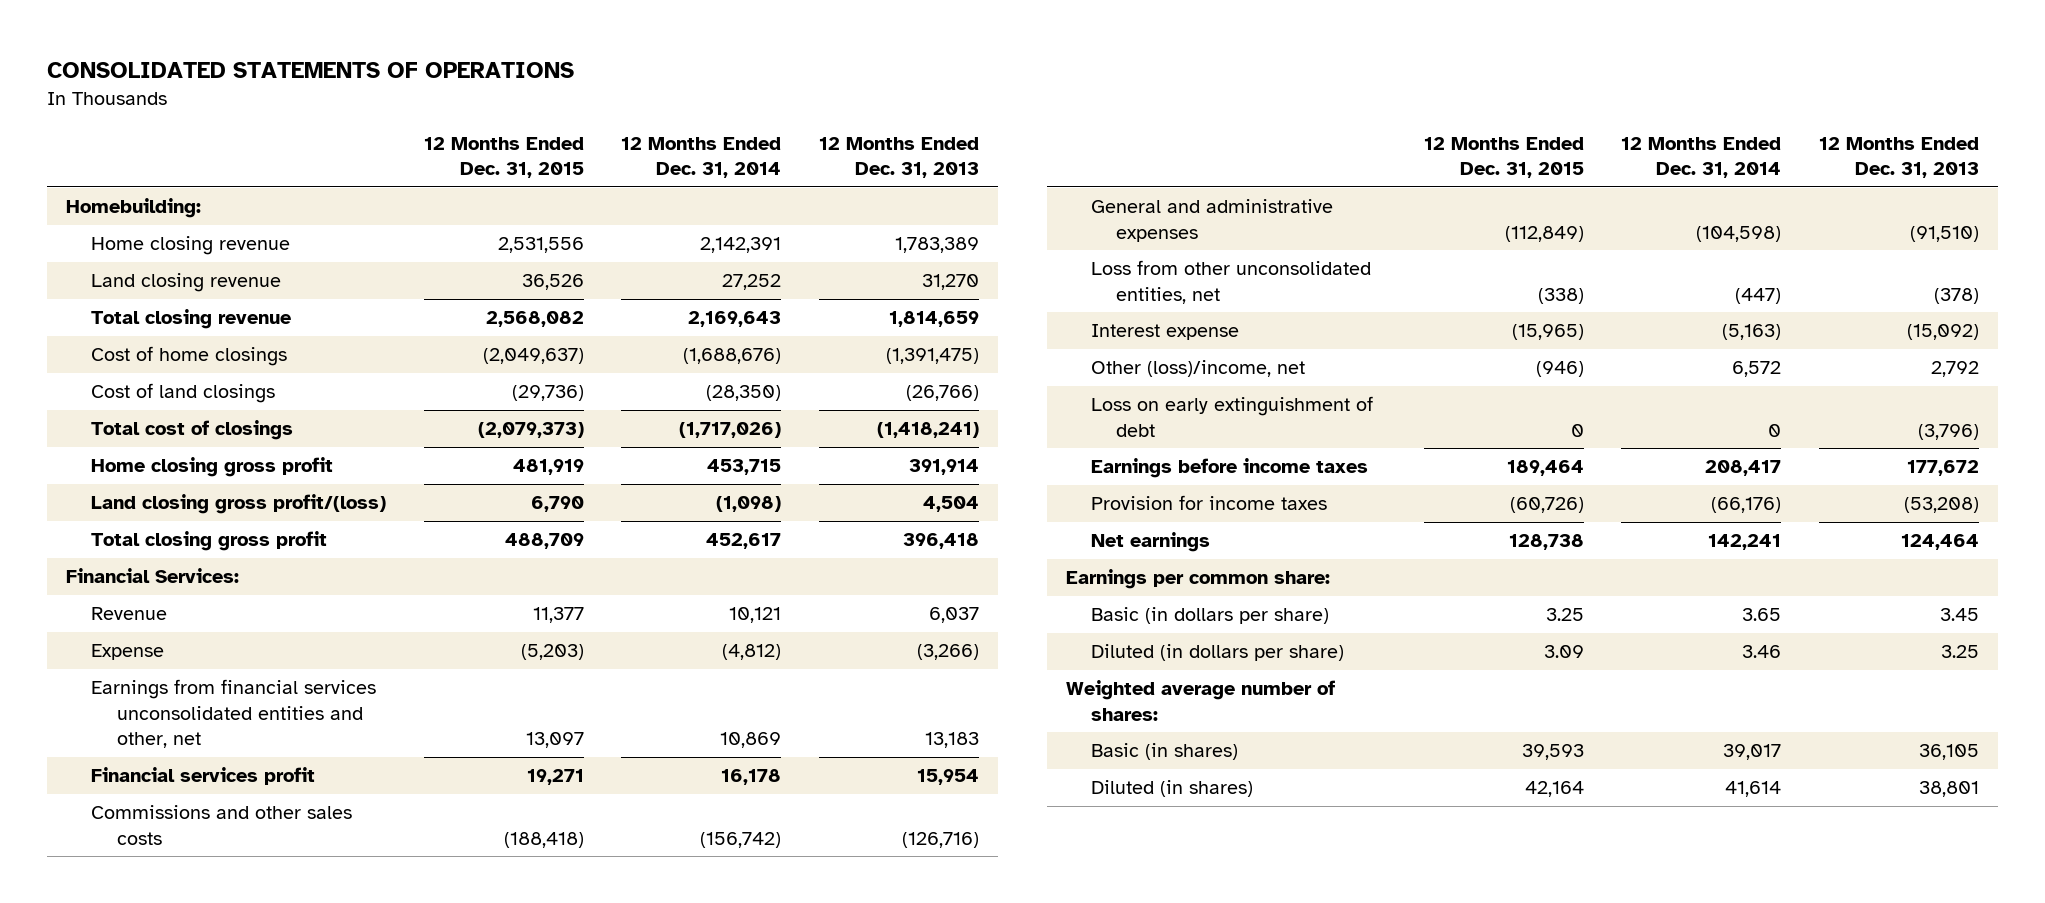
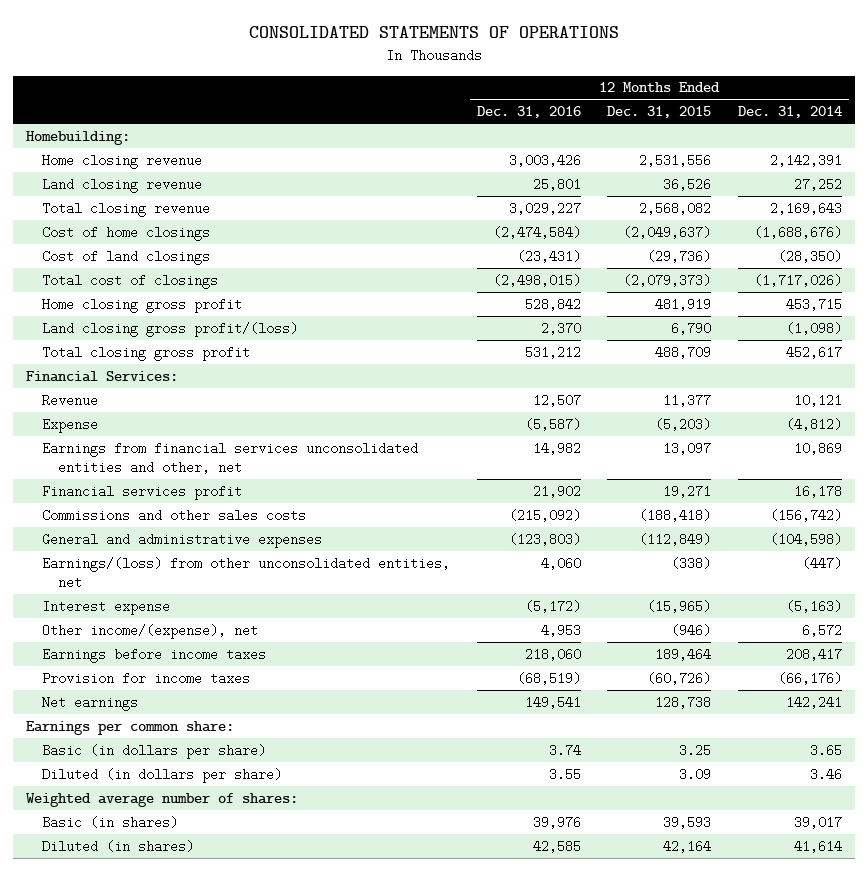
[818,136,979,179] 12 Months Ended Dec. 31, 2013 -> none
none -> [476,106,581,119] Dec. 31, 2016
[1091,260,1372,304] Loss from other unconsolidated entities, net -> [41,556,450,590] Earnings/(loss) from other unconsolidated entities, net
[1091,396,1374,437] Loss on early extinguishment of debt -> none
[1091,360,1306,378] Other (loss)/income, net -> [41,623,258,639] Other income/(expense), net

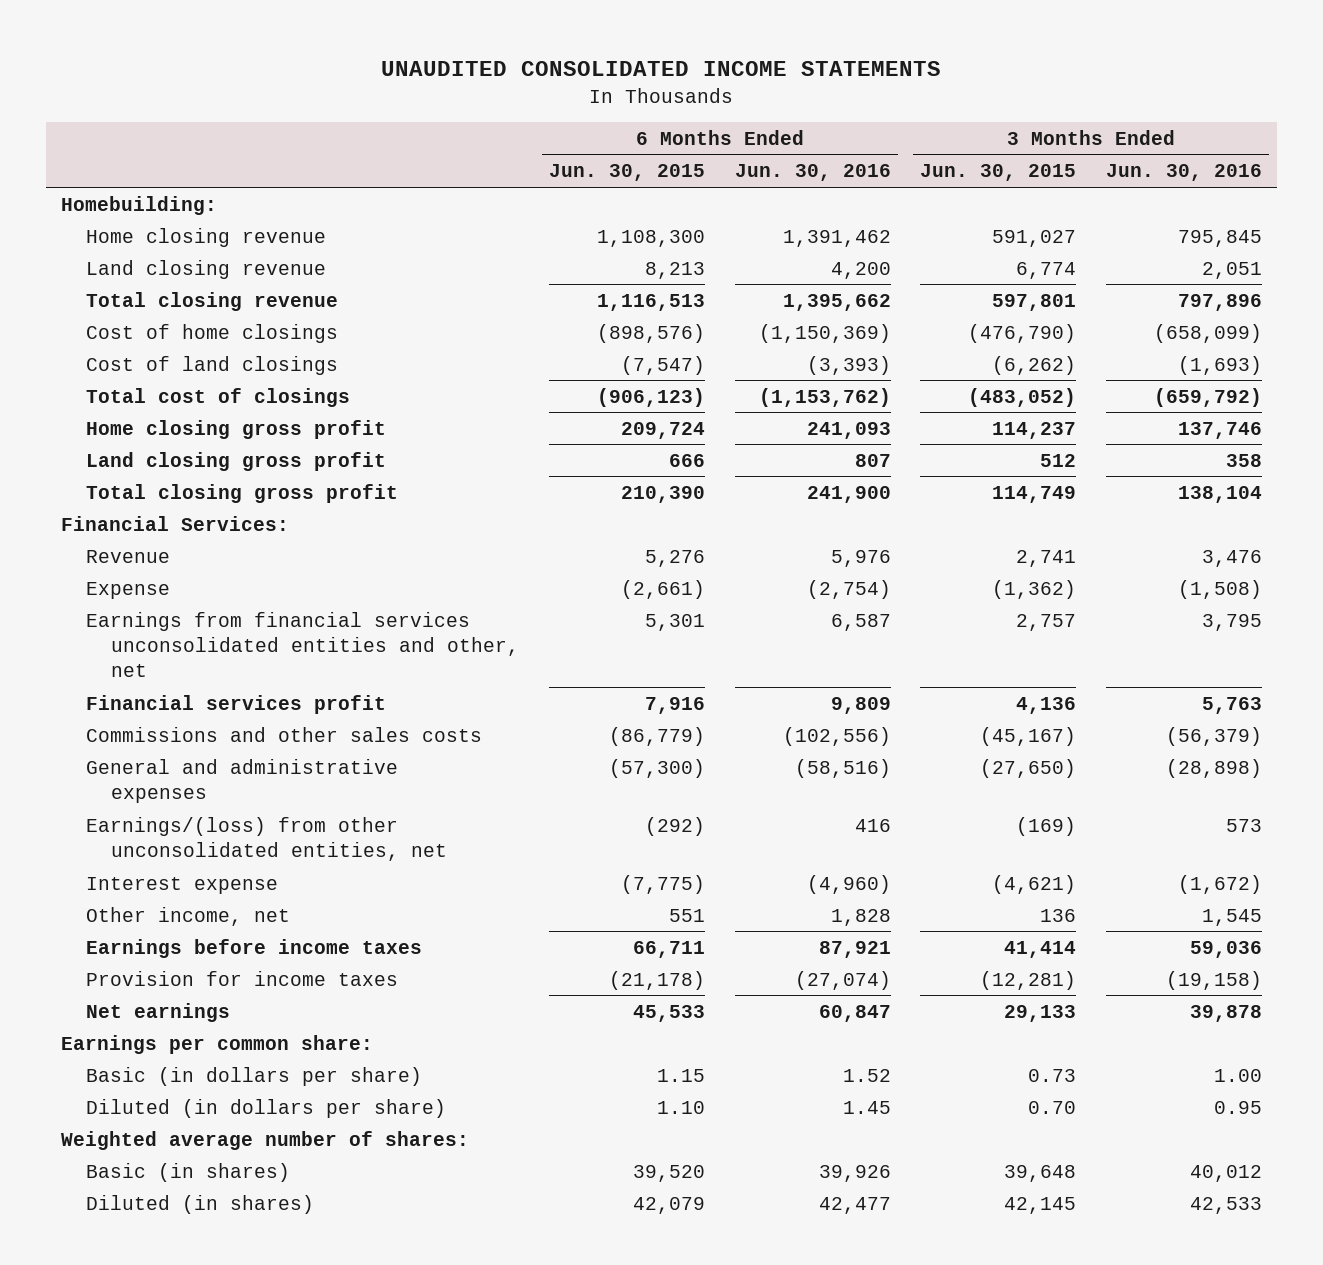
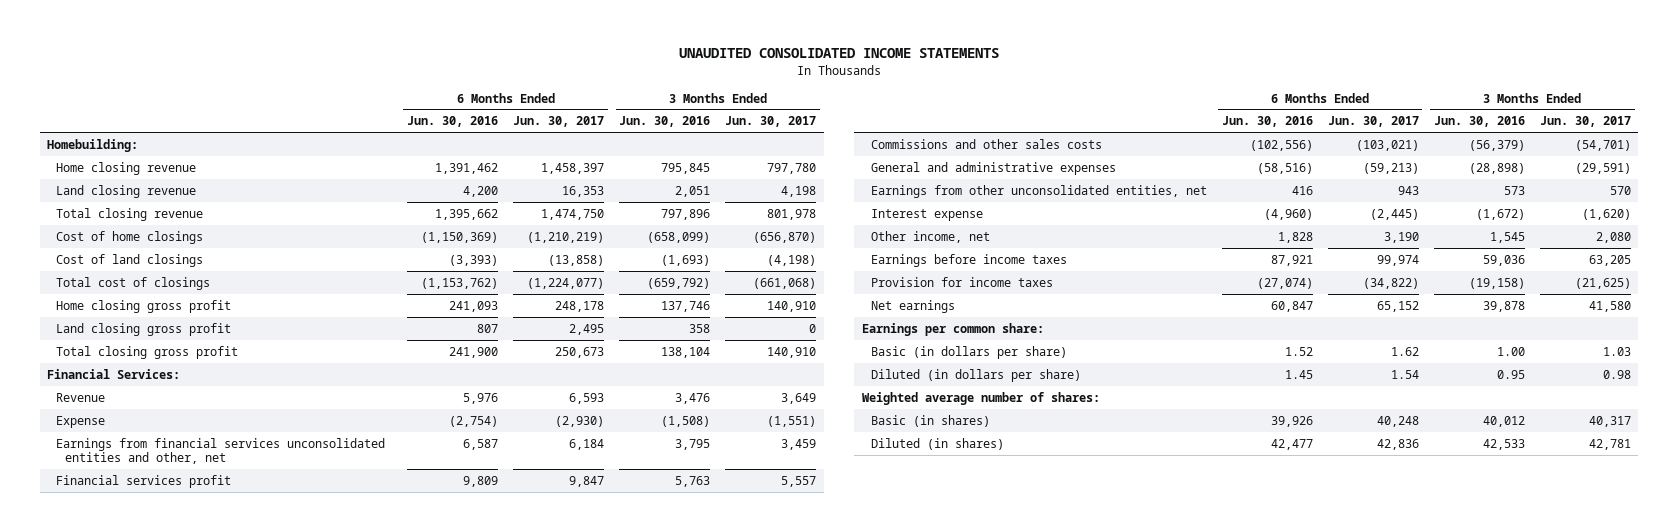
[548,164,705,182] Jun. 30, 2015 -> none
[920,164,1077,182] Jun. 30, 2015 -> none
none -> [513,116,605,128] Jun. 30, 2017
none -> [725,116,817,128] Jun. 30, 2017
[86,816,448,861] Earnings/(loss) from other unconsolidated entities, net -> [870,184,1207,198] Earnings from other unconsolidated entities, net

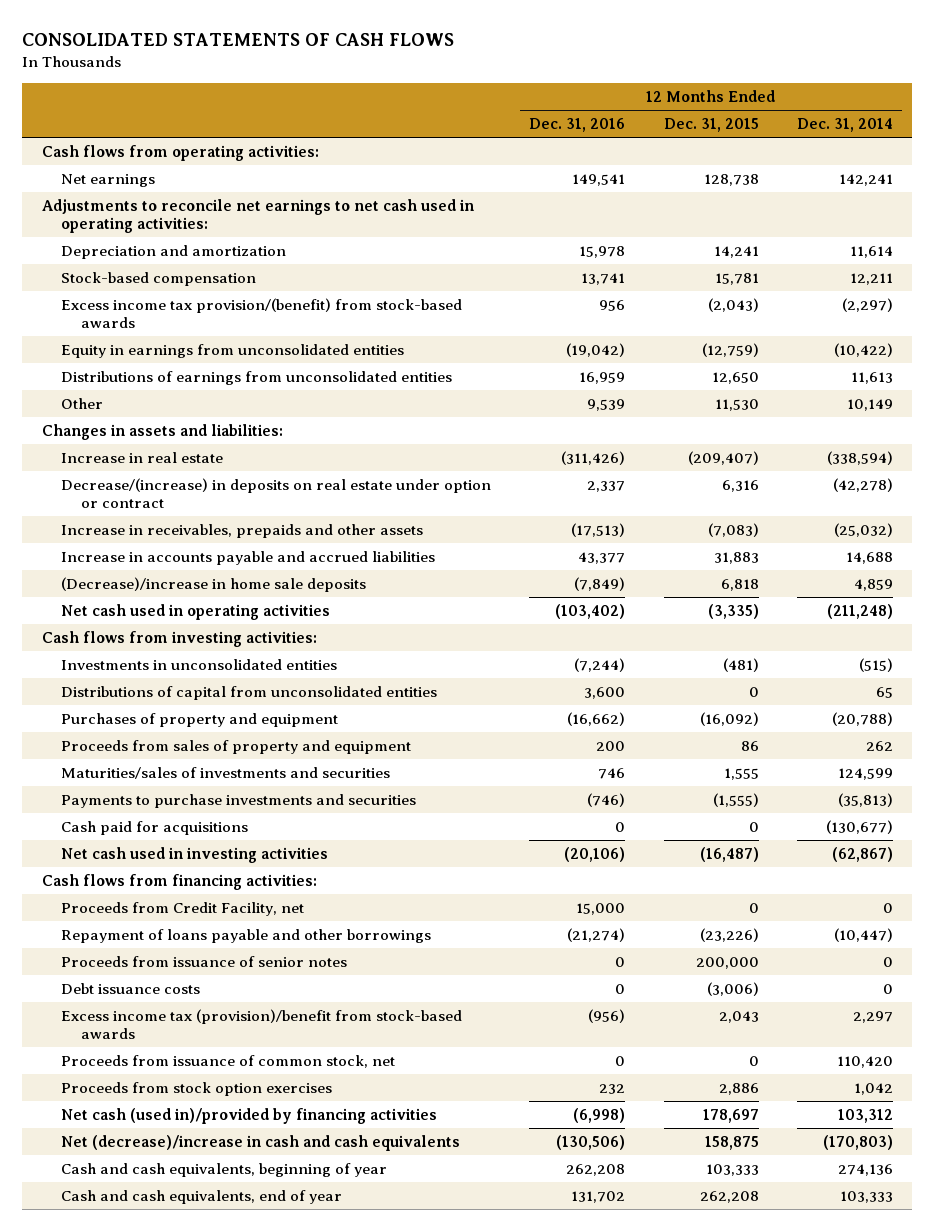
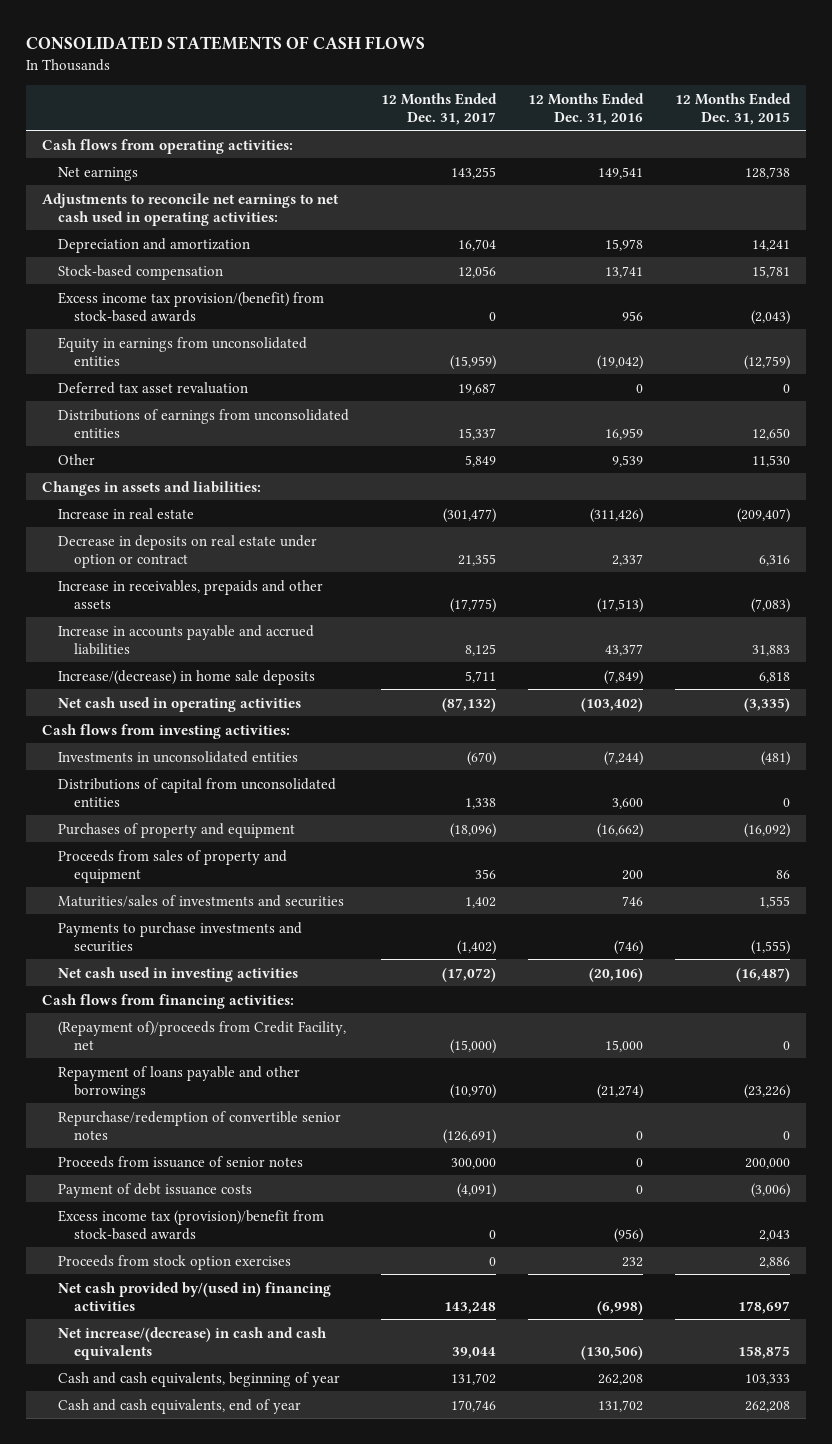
[796,118,893,133] Dec. 31, 2014 -> none
none -> [381,92,498,125] 12 Months Ended Dec. 31, 2017
none -> [57,381,248,394] Deferred tax asset revaluation
[61,477,492,509] Decrease/(increase) in deposits on real estate under option or contract -> [57,534,317,568] Decrease in deposits on real estate under option or contract
[61,576,367,592] (Decrease)/increase in home sale deposits -> [57,669,315,685] Increase/(decrease) in home sale deposits
[61,820,249,835] Cash paid for acquisitions -> none
[61,901,305,916] Proceeds from Credit Facility, net -> [57,1020,346,1050] (Repayment of)/proceeds from Credit Facility, net
none -> [57,1110,341,1140] Repurchase/redemption of convertible senior notes
[61,982,201,994] Debt issuance costs -> [57,1182,252,1198] Payment of debt issuance costs
[61,1054,396,1068] Proceeds from issuance of common stock, net -> none
[61,1107,438,1124] Net cash (used in)/provided by financing activities -> [57,1281,331,1311] Net cash provided by/(used in) financing activities
[61,1134,461,1151] Net (decrease)/increase in cash and cash equivalents -> [57,1326,327,1360] Net increase/(decrease) in cash and cash equivalents

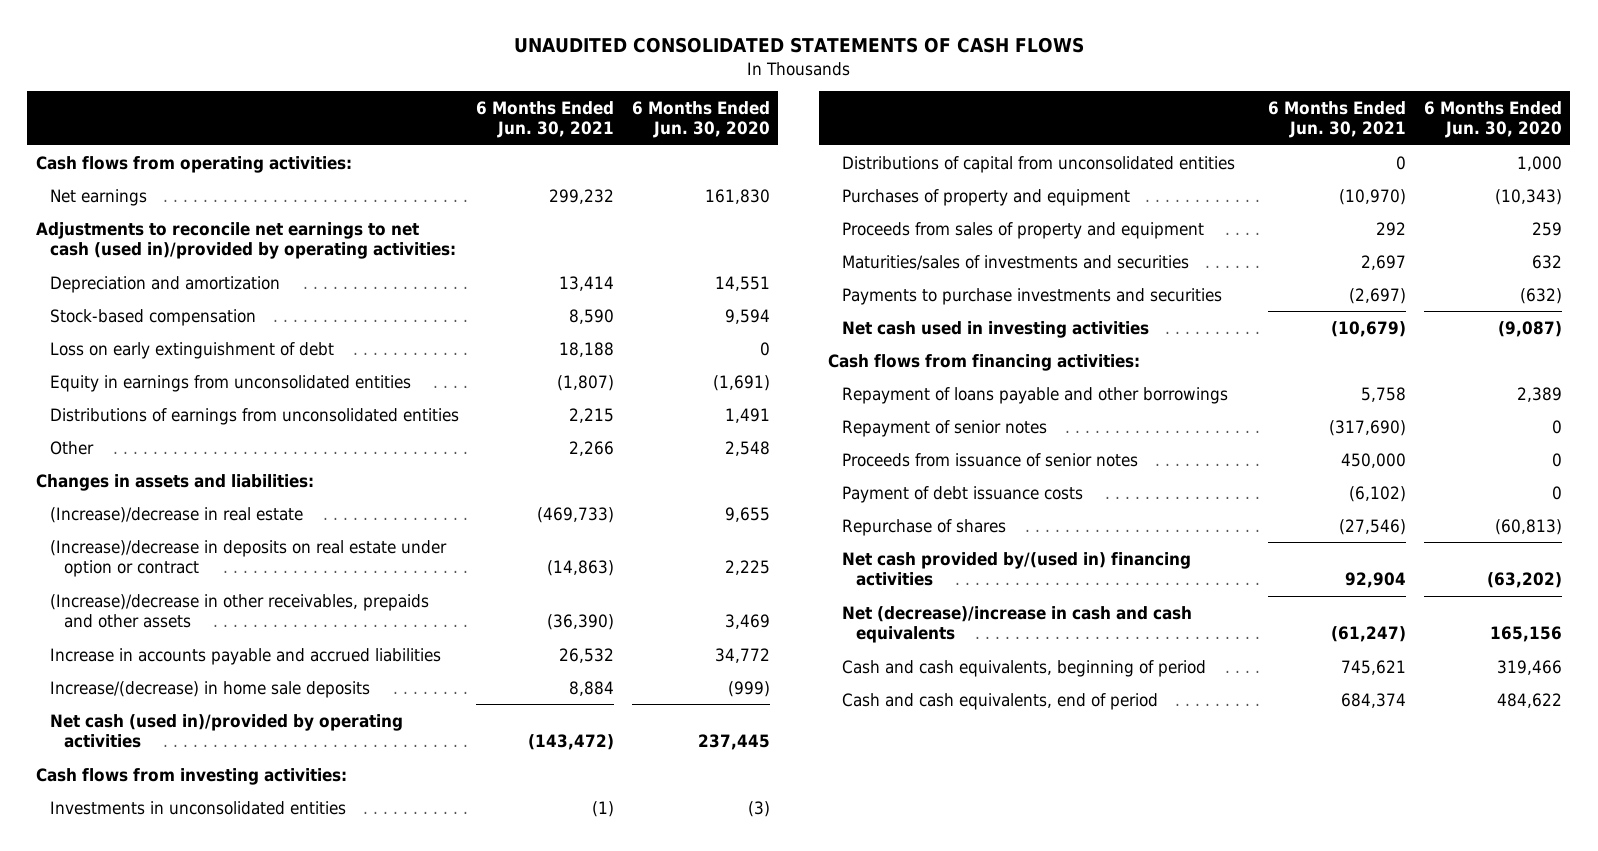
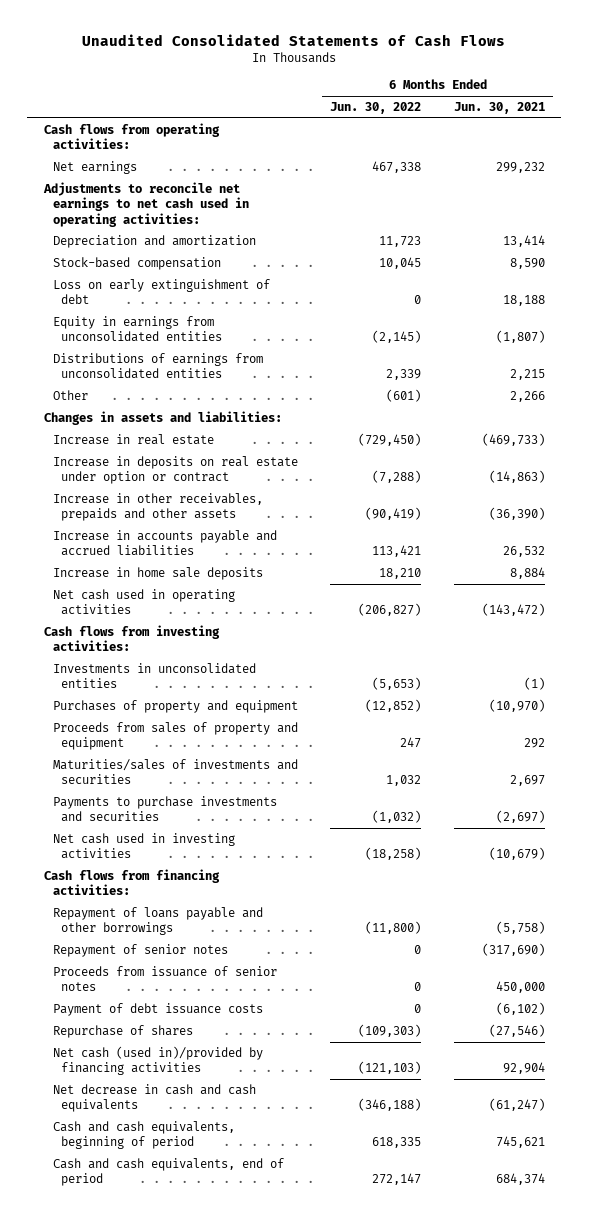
[513,37,1084,54] UNAUDITED CONSOLIDATED STATEMENTS OF CASH FLOWS -> [82,34,506,47] Unaudited Consolidated Statements of Cash Flows
[631,100,770,139] 6 Months Ended Jun. 30, 2020 -> none
none -> [330,102,422,115] Jun. 30, 2022
[35,221,456,260] Adjustments to reconcile net earnings to net cash (used in)/provided by operating activities: -> [42,182,249,227] Adjustments to reconcile net earnings to net cash used in operating activities:
[49,506,303,523] (Increase)/decrease in real estate -> [52,434,214,446] Increase in real estate
[49,539,447,578] (Increase)/decrease in deposits on real estate under option or contract -> [52,456,298,485] Increase in deposits on real estate under option or contract
[49,593,429,629] (Increase)/decrease in other receivables, prepaids and other assets -> [52,493,263,522] Increase in other receivables, prepaids and other assets
[49,680,370,698] Increase/(decrease) in home sale deposits -> [52,567,263,581] Increase in home sale deposits
[49,713,403,749] Net cash (used in)/provided by operating activities -> [52,589,235,616] Net cash used in operating activities
[842,155,1236,173] Distributions of capital from unconsolidated entities -> none
[1361,386,1407,402] 5,758 -> [495,921,545,935] (5,758)
[842,551,1192,587] Net cash provided by/(used in) financing activities -> [52,1046,263,1076] Net cash (used in)/provided by financing activities
[842,605,1193,644] Net (decrease)/increase in cash and cash equivalents -> [52,1084,256,1113] Net decrease in cash and cash equivalents

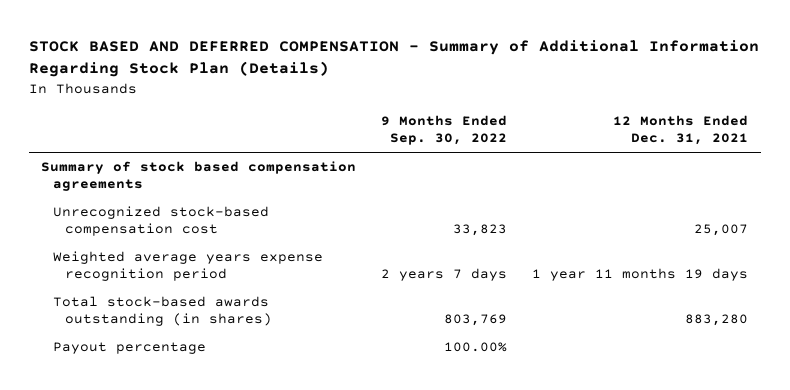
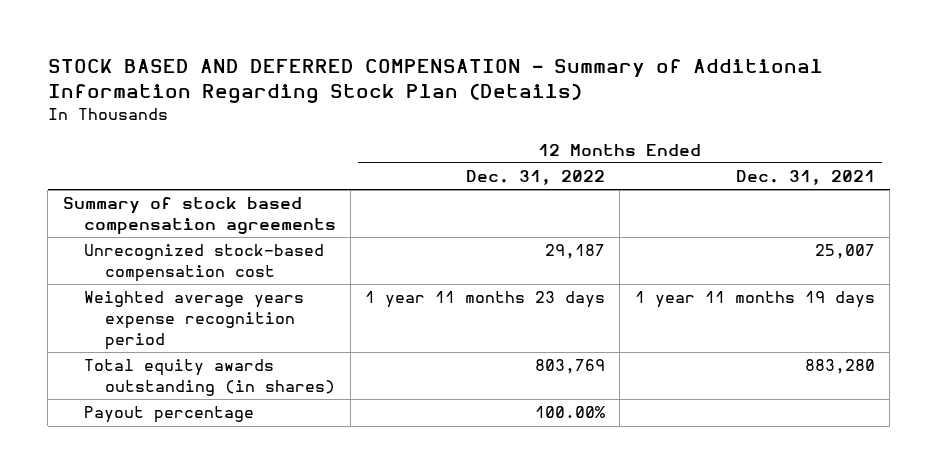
[381,115,508,146] 9 Months Ended Sep. 30, 2022 -> none
none -> [466,170,606,186] Dec. 31, 2022
[53,296,272,327] Total stock-based awards outstanding (in shares) -> [83,359,335,397] Total equity awards outstanding (in shares)

